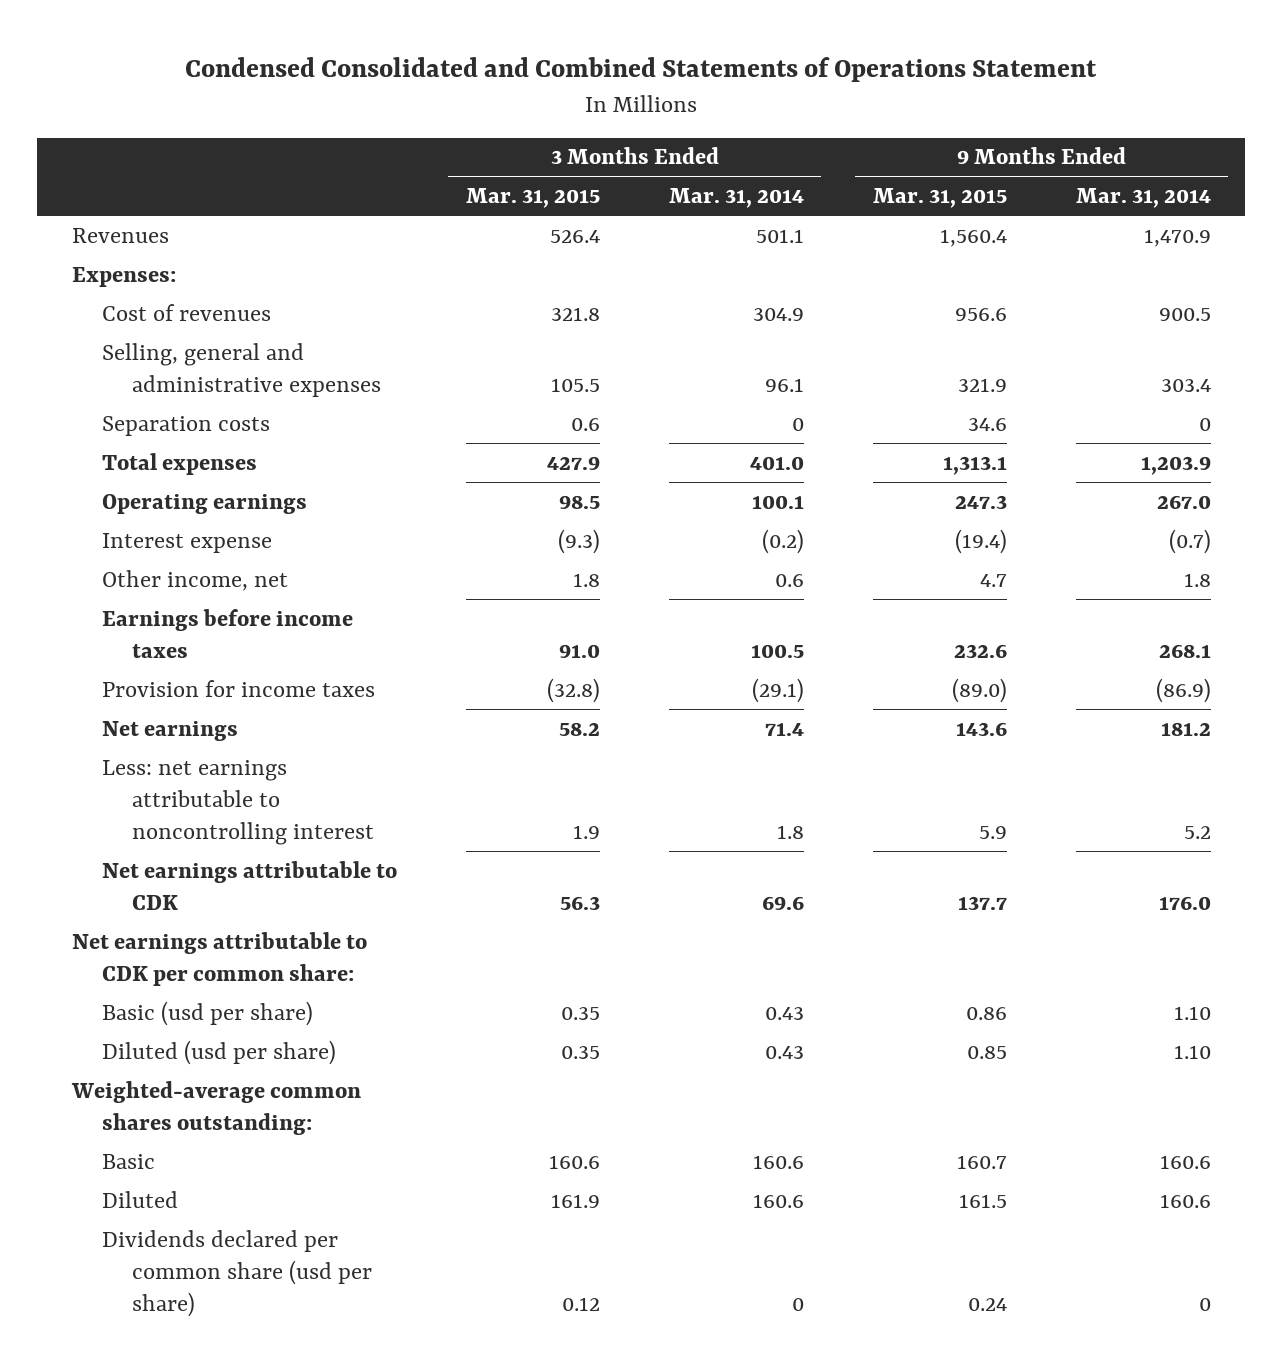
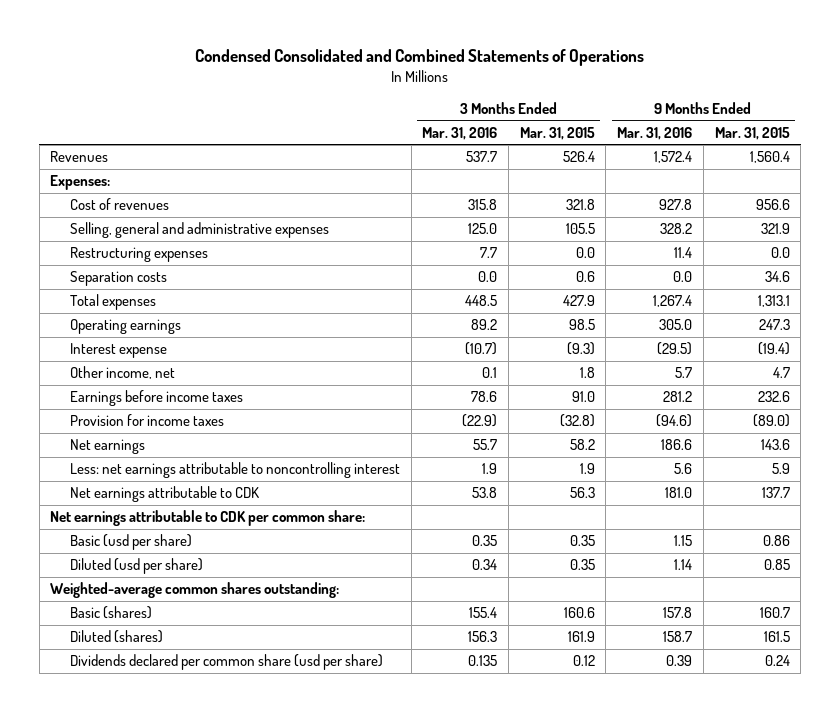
[185,57,1098,83] Condensed Consolidated and Combined Statements of Operations Statement -> [195,49,645,67] Condensed Consolidated and Combined Statements of Operations
[668,188,804,209] Mar. 31, 2014 -> none
[1075,188,1211,209] Mar. 31, 2014 -> none
none -> [422,126,498,140] Mar. 31, 2016
none -> [617,126,693,140] Mar. 31, 2016
none -> [69,247,208,263] Restructuring expenses
[101,1153,155,1169] Basic -> [69,606,152,620] Basic (shares)
[101,1190,178,1208] Diluted -> [69,630,163,644] Diluted (shares)

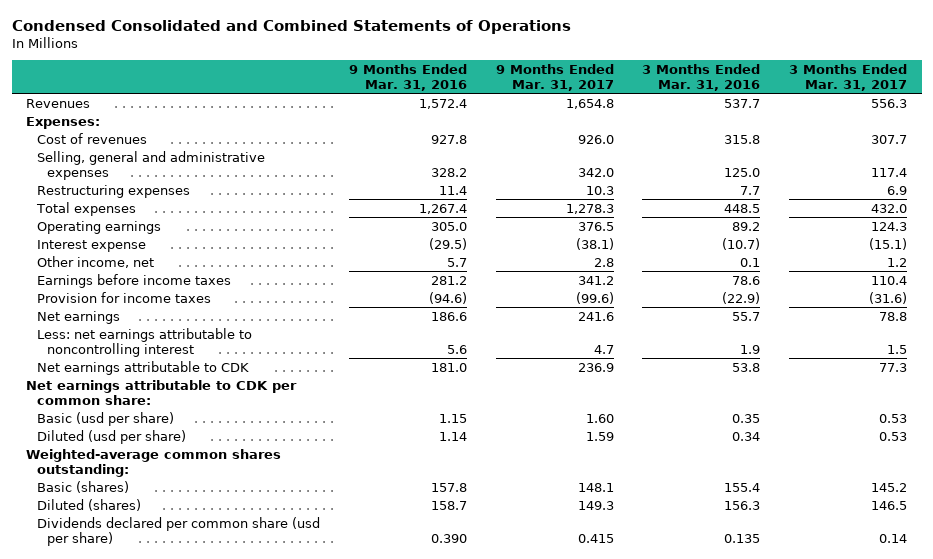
[519,126,595,140] Mar. 31, 2015 -> none
[714,126,790,140] Mar. 31, 2015 -> none
none -> [495,63,614,91] 9 Months Ended Mar. 31, 2017
none -> [789,63,908,91] 3 Months Ended Mar. 31, 2017
[69,271,167,287] Separation costs -> none
[666,655,693,667] 0.39 -> [430,533,467,543] 0.390

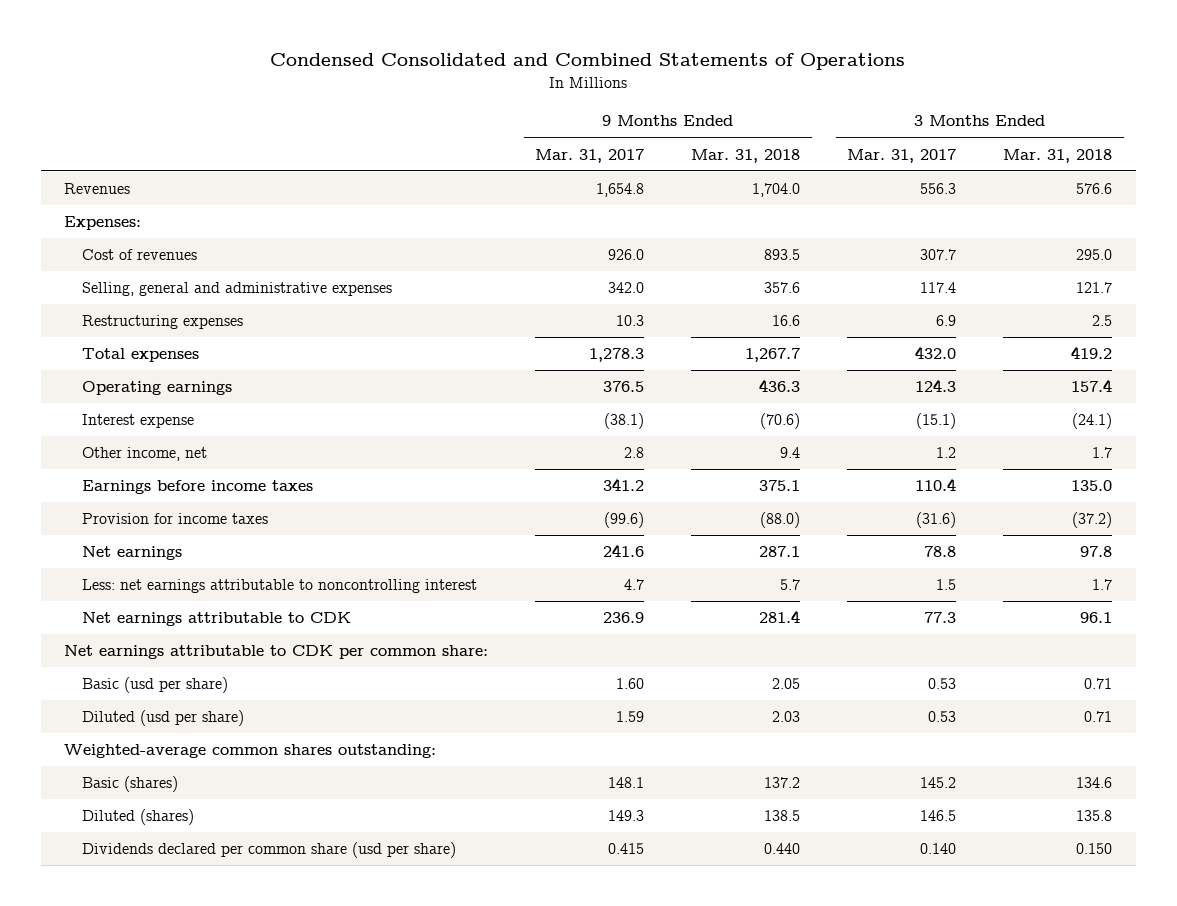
[348,63,467,91] 9 Months Ended Mar. 31, 2016 -> none
[642,63,761,91] 3 Months Ended Mar. 31, 2016 -> none
none -> [691,148,801,163] Mar. 31, 2018
none -> [1003,148,1113,163] Mar. 31, 2018
[879,533,908,543] 0.14 -> [920,843,957,855] 0.140

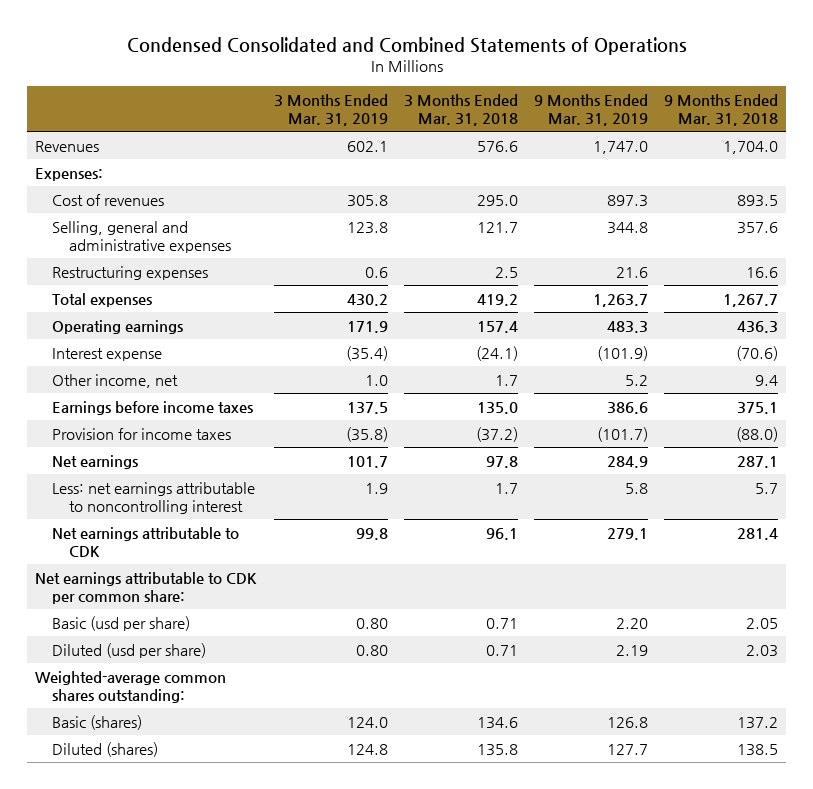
[535,148,645,163] Mar. 31, 2017 -> none
[847,148,957,163] Mar. 31, 2017 -> none
none -> [273,93,388,126] 3 Months Ended Mar. 31, 2019
none -> [533,93,648,126] 9 Months Ended Mar. 31, 2019
[81,842,456,859] Dividends declared per common share (usd per share) -> none

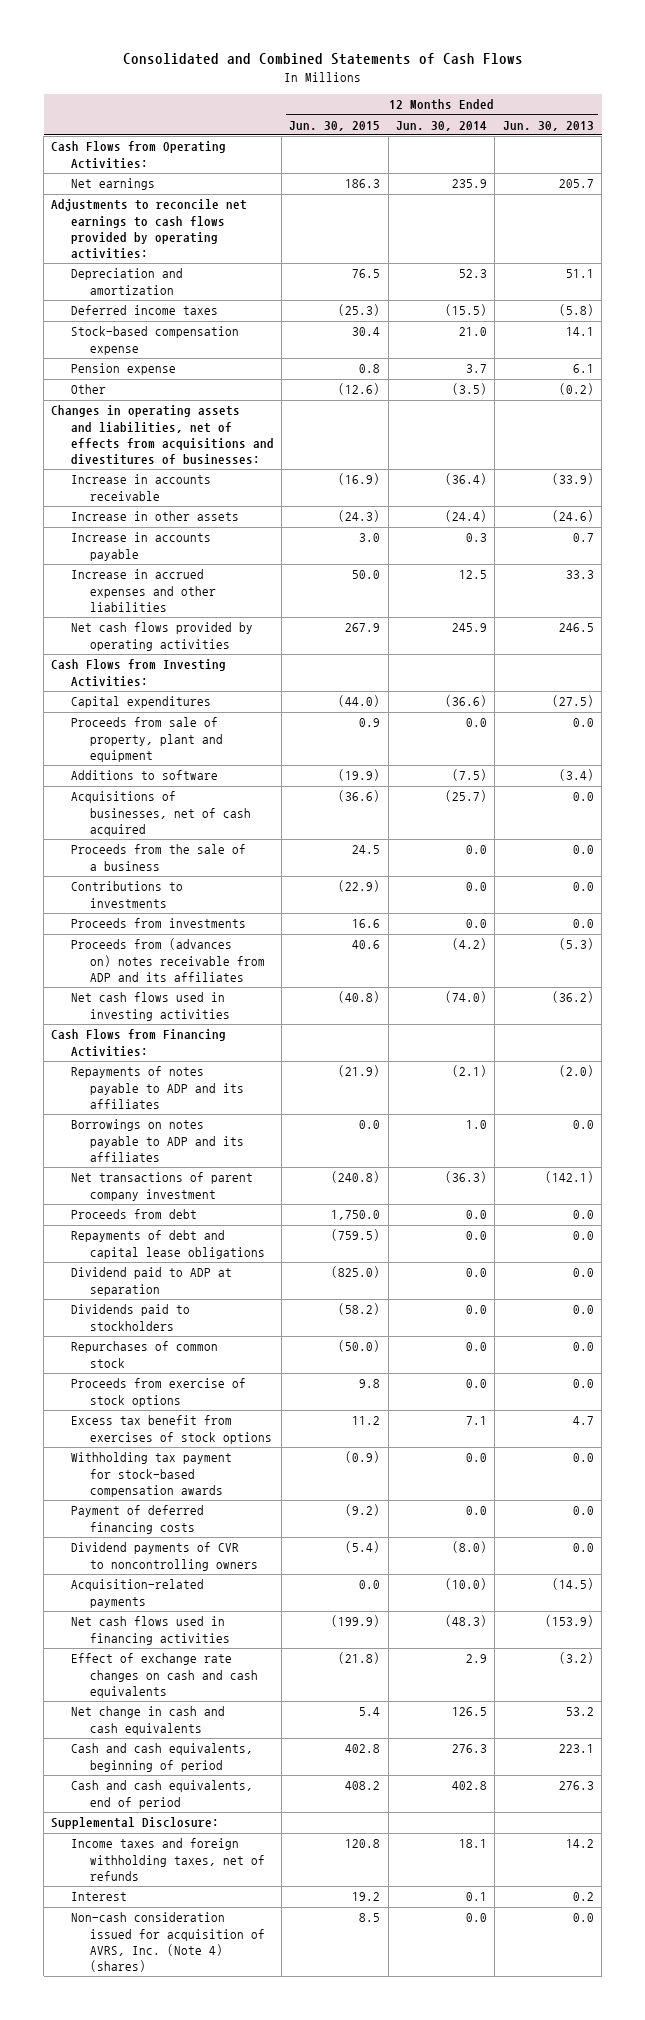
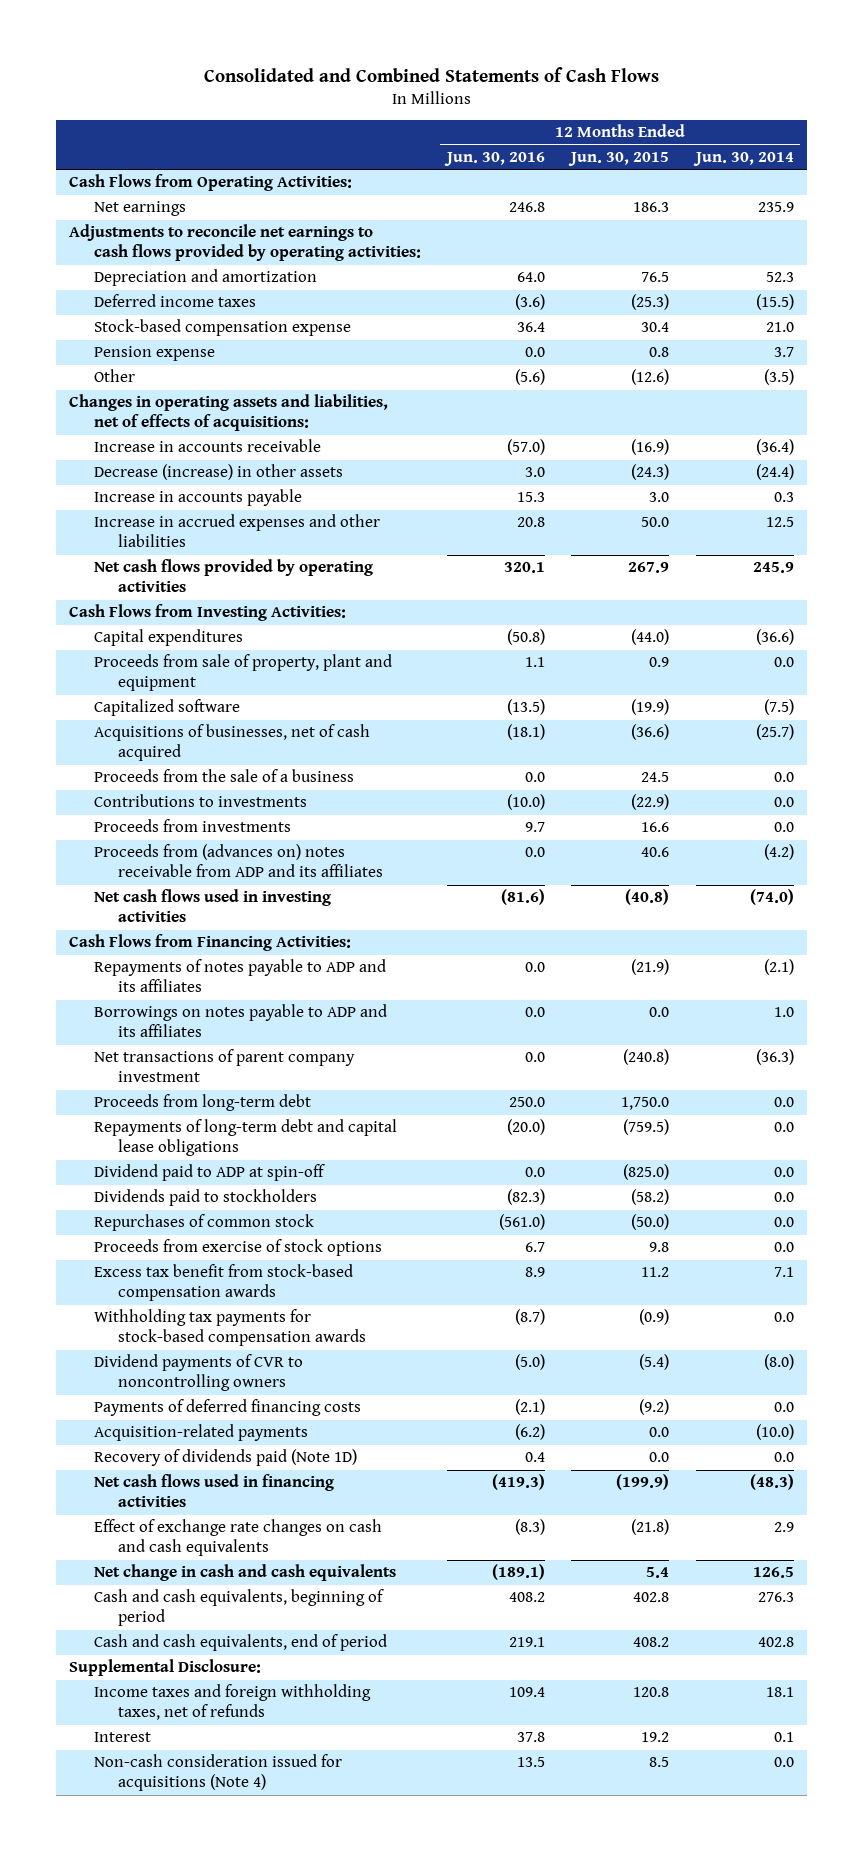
[502,120,594,131] Jun. 30, 2013 -> none
none -> [444,151,546,166] Jun. 30, 2016
[51,405,274,466] Changes in operating assets and liabilities, net of effects from acquisitions and divestitures of businesses: -> [69,394,389,432] Changes in operating assets and liabilities, net of effects of acquisitions:
[70,511,239,522] Increase in other assets -> [93,464,343,481] Decrease (increase) in other assets
[70,770,218,781] Additions to software -> [93,699,240,717] Capitalized software
[70,1209,197,1220] Proceeds from debt -> [93,1094,311,1112] Proceeds from long-term debt
[70,1230,266,1259] Repayments of debt and capital lease obligations -> [93,1119,397,1157] Repayments of long-term debt and capital lease obligations
[70,1267,232,1296] Dividend paid to ADP at separation -> [93,1164,325,1182] Dividend paid to ADP at spin-off
[70,1505,204,1534] Payment of deferred financing costs -> none
[70,1415,273,1444] Excess tax benefit from exercises of stock options -> [93,1264,353,1302] Excess tax benefit from stock-based compensation awards
[70,1452,232,1497] Withholding tax payment for stock-based compensation awards -> [93,1309,367,1347] Withholding tax payments for stock-based compensation awards
none -> [93,1399,361,1417] Payments of deferred financing costs
none -> [93,1449,357,1467] Recovery of dividends paid (Note 1D)
[70,1912,266,1973] Non-cash consideration issued for acquisition of AVRS, Inc. (Note 4) (shares) -> [93,1754,342,1792] Non-cash consideration issued for acquisitions (Note 4)

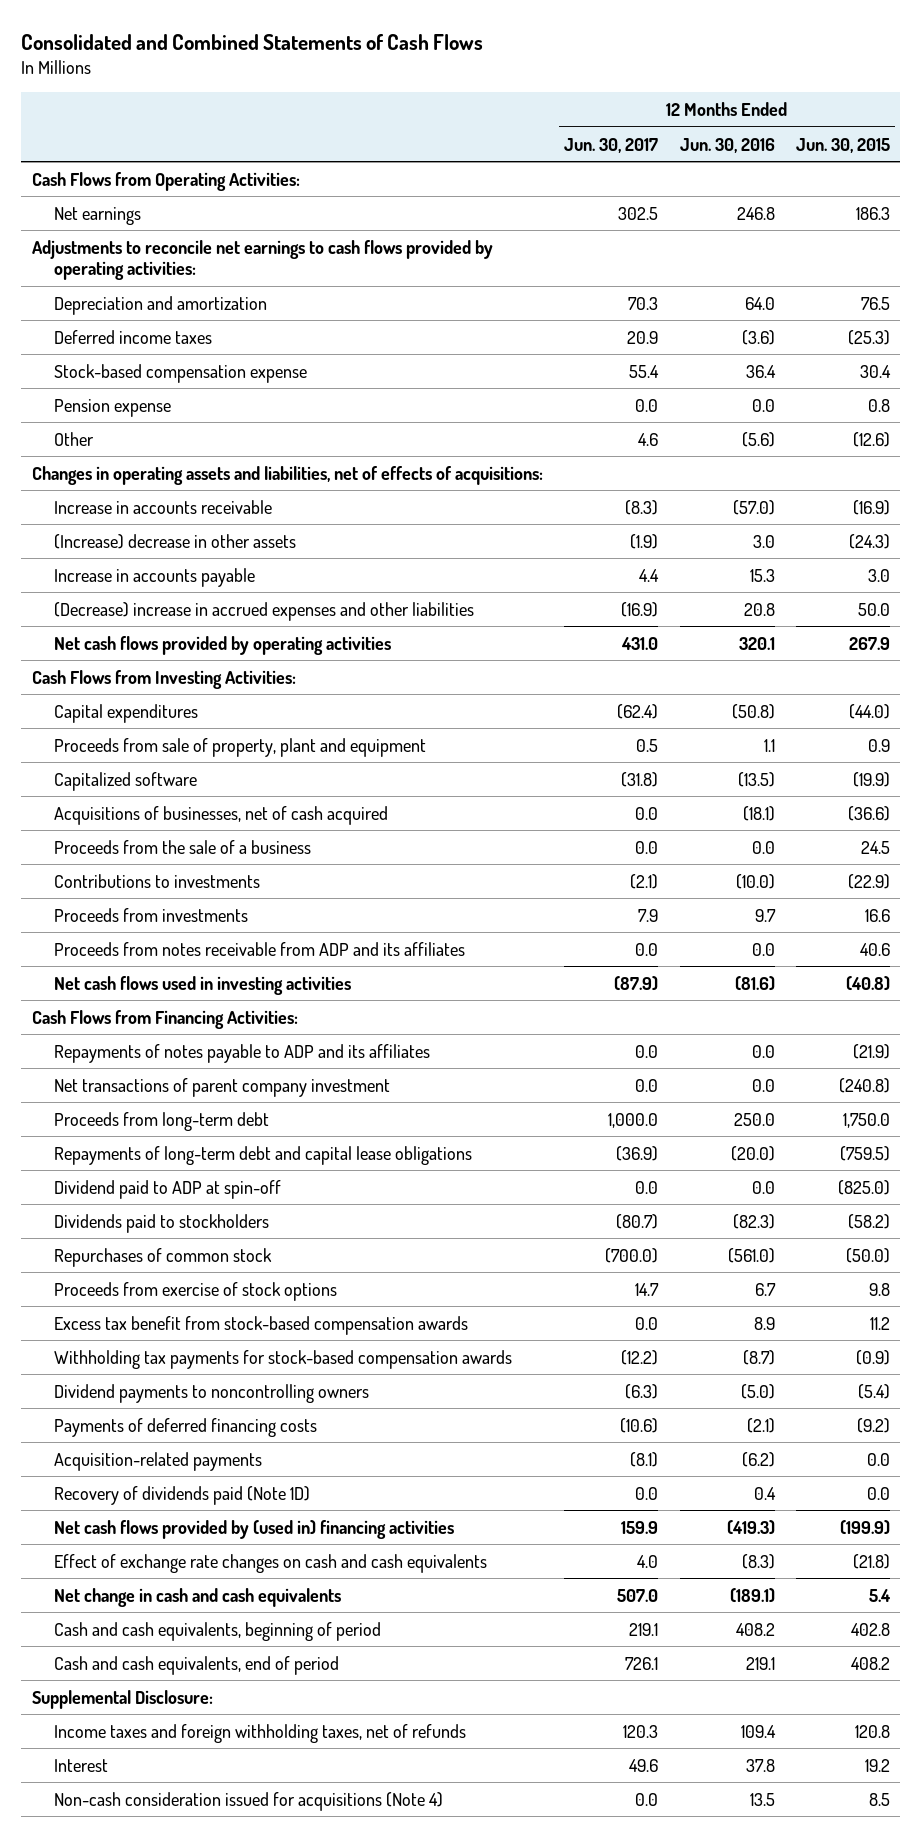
[692,151,794,166] Jun. 30, 2014 -> none
none -> [564,137,659,153] Jun. 30, 2017
[93,464,343,481] Decrease (increase) in other assets -> [53,533,296,549] (Increase) decrease in other assets
[93,514,380,548] Increase in accrued expenses and other liabilities -> [53,601,474,621] (Decrease) increase in accrued expenses and other liabilities
[93,844,384,878] Proceeds from (advances on) notes receivable from ADP and its affiliates -> [53,941,465,956] Proceeds from notes receivable from ADP and its affiliates
[93,1004,387,1038] Borrowings on notes payable to ADP and its affiliates -> none
[93,1354,303,1392] Dividend payments of CVR to noncontrolling owners -> [53,1383,369,1403] Dividend payments to noncontrolling owners
[93,1474,334,1508] Net cash flows used in financing activities -> [53,1519,454,1539] Net cash flows provided by (used in) financing activities

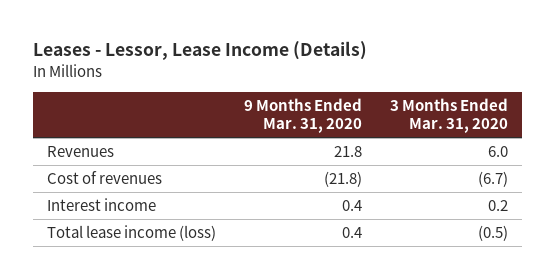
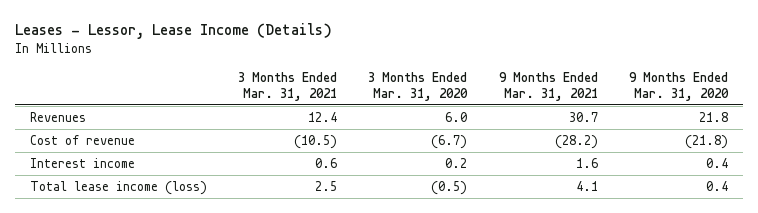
none -> [238,71,338,101] 3 Months Ended Mar. 31, 2021
none -> [498,71,598,101] 9 Months Ended Mar. 31, 2021
[47,171,163,185] Cost of revenues -> [30,134,136,145] Cost of revenue

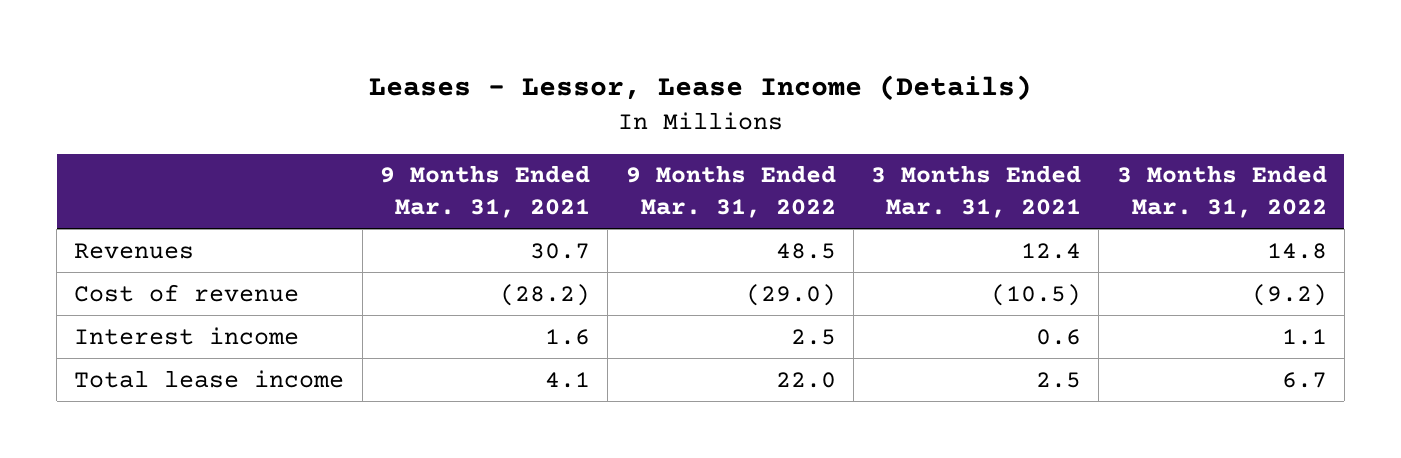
[368,71,469,101] 3 Months Ended Mar. 31, 2020 -> none
[628,71,729,101] 9 Months Ended Mar. 31, 2020 -> none
none -> [625,165,836,219] 9 Months Ended Mar. 31, 2022
none -> [1116,165,1327,219] 3 Months Ended Mar. 31, 2022
[30,180,208,195] Total lease income (loss) -> [74,369,345,388] Total lease income

